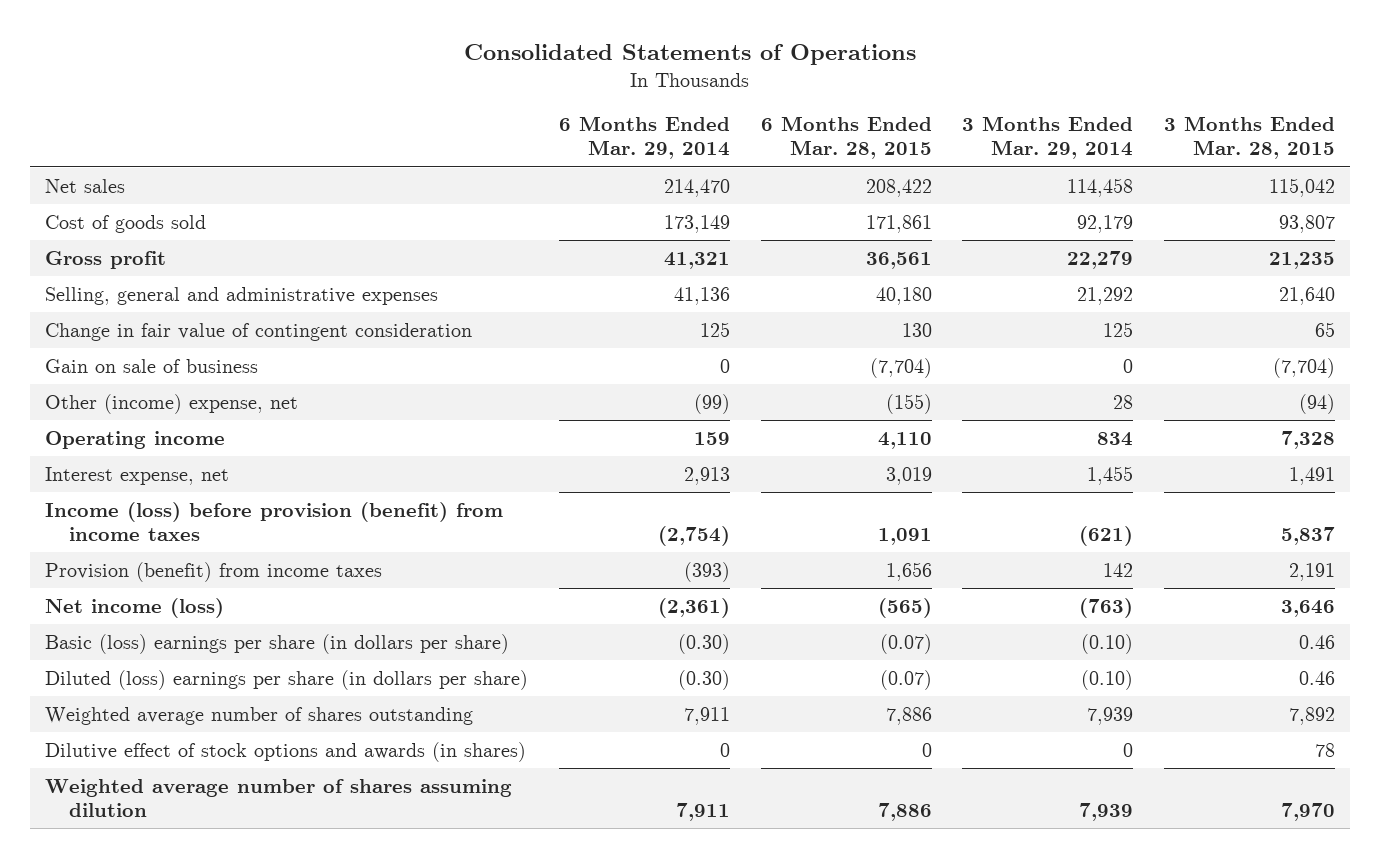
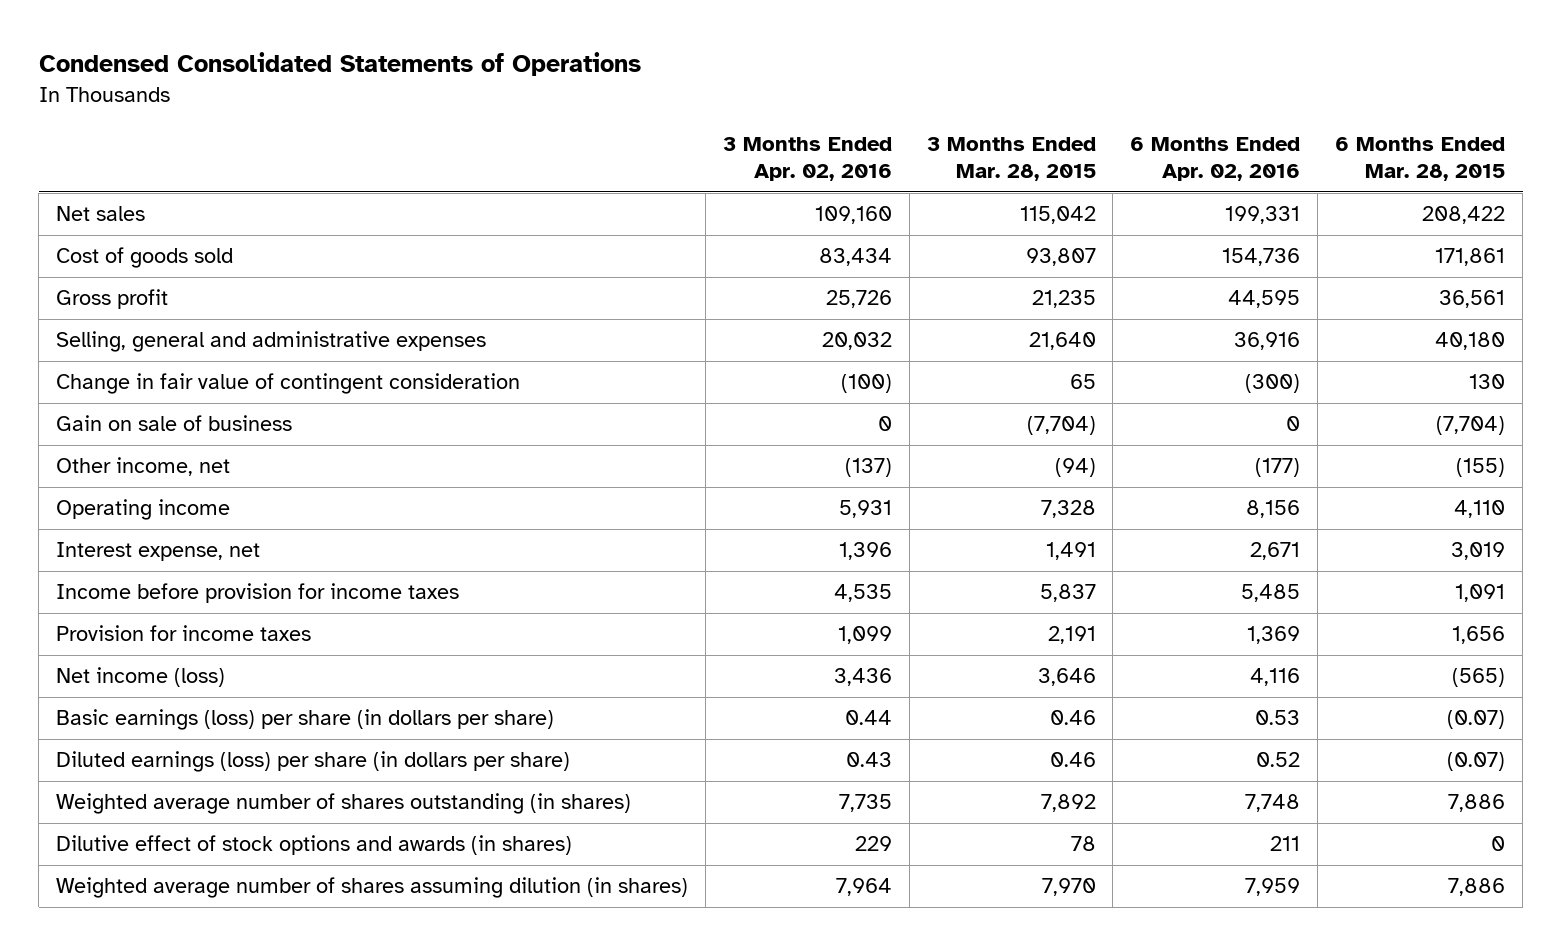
[464,44,917,66] Consolidated Statements of Operations -> [38,52,641,77] Condensed Consolidated Statements of Operations
[559,116,731,160] 6 Months Ended Mar. 29, 2014 -> none
[962,116,1134,160] 3 Months Ended Mar. 29, 2014 -> none
none -> [722,137,892,182] 3 Months Ended Apr. 02, 2016
none -> [1130,137,1301,182] 6 Months Ended Apr. 02, 2016
[45,393,299,414] Other (income) expense, net -> [56,457,231,477] Other income, net
[45,501,504,541] Income (loss) before provision (benefit) from income taxes -> [56,583,460,604] Income before provision for income taxes
[45,561,383,582] Provision (benefit) from income taxes -> [56,625,312,642] Provision for income taxes
[45,633,510,654] Basic (loss) earnings per share (in dollars per share) -> [56,709,555,731] Basic earnings (loss) per share (in dollars per share)
[45,669,529,690] Diluted (loss) earnings per share (in dollars per share) -> [56,751,571,773] Diluted earnings (loss) per share (in dollars per share)
[45,706,474,725] Weighted average number of shares outstanding -> [56,793,632,815] Weighted average number of shares outstanding (in shares)
[45,778,513,817] Weighted average number of shares assuming dilution -> [56,877,689,899] Weighted average number of shares assuming dilution (in shares)

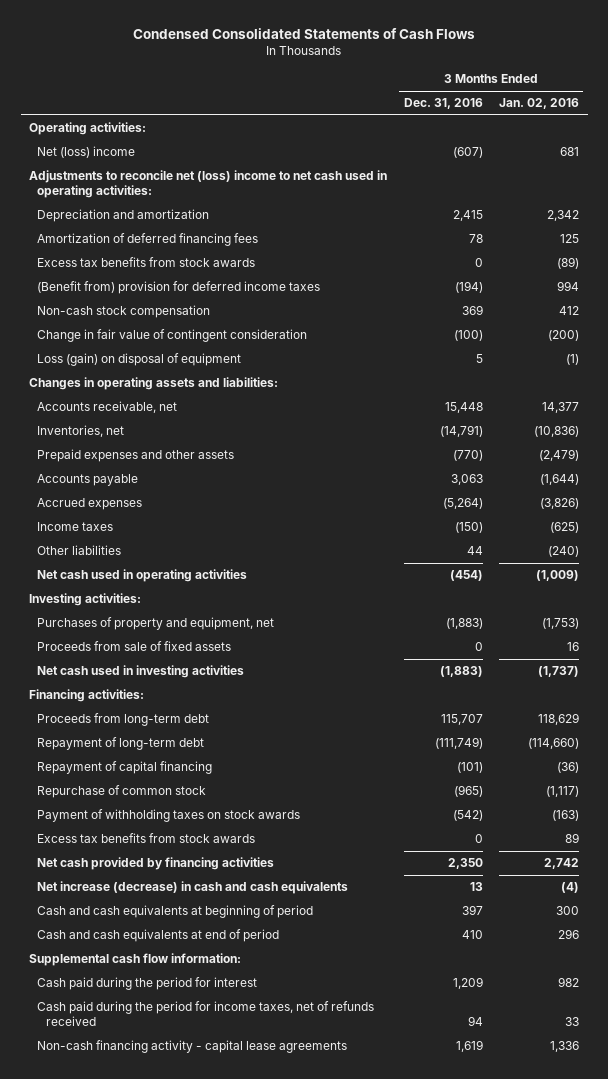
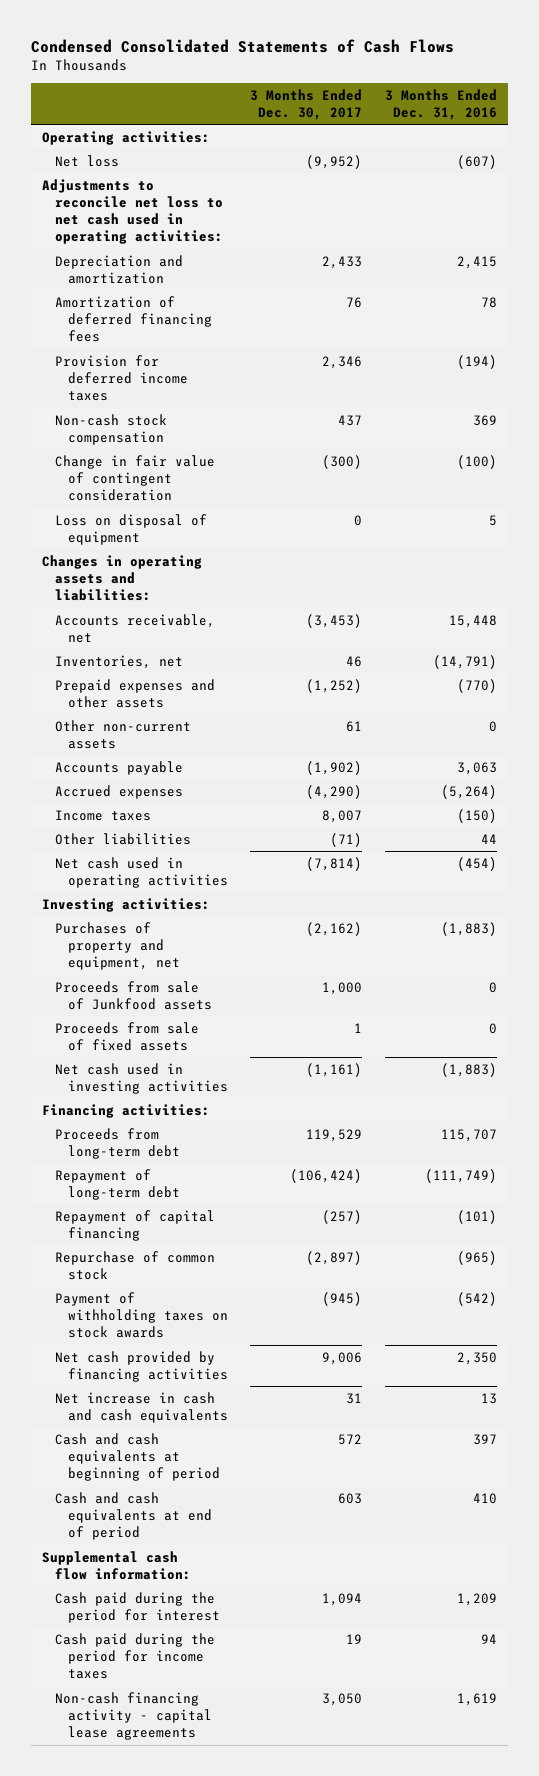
[499,98,580,110] Jan. 02, 2016 -> none
none -> [250,88,363,120] 3 Months Ended Dec. 30, 2017
[37,146,136,159] Net (loss) income -> [55,154,120,167] Net loss
[28,170,387,199] Adjustments to reconcile net (loss) income to net cash used in operating activities: -> [42,178,224,245] Adjustments to reconcile net loss to net cash used in operating activities:
[37,257,256,268] Excess tax benefits from stock awards -> none
[37,281,321,295] (Benefit from) provision for deferred income taxes -> [55,354,188,402] Provision for deferred income taxes
[37,353,242,367] Loss (gain) on disposal of equipment -> [55,513,208,545] Loss on disposal of equipment
none -> [55,719,192,749] Other non-current assets
none -> [55,980,212,1010] Proceeds from sale of Junkfood assets
[37,833,256,844] Excess tax benefits from stock awards -> none
[37,881,349,895] Net increase (decrease) in cash and cash equivalents -> [55,1391,228,1423] Net increase in cash and cash equivalents
[37,1001,375,1027] Cash paid during the period for income taxes, net of refunds received -> [55,1632,216,1680] Cash paid during the period for income taxes

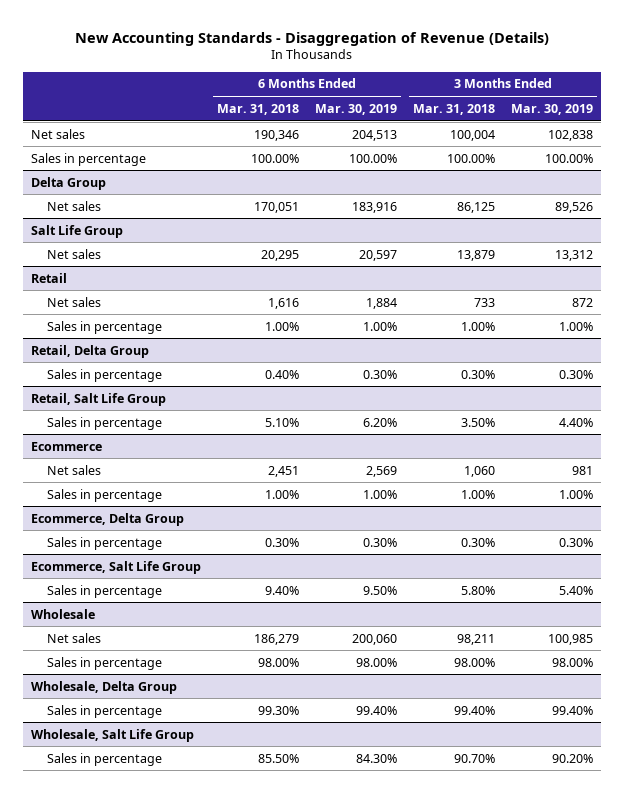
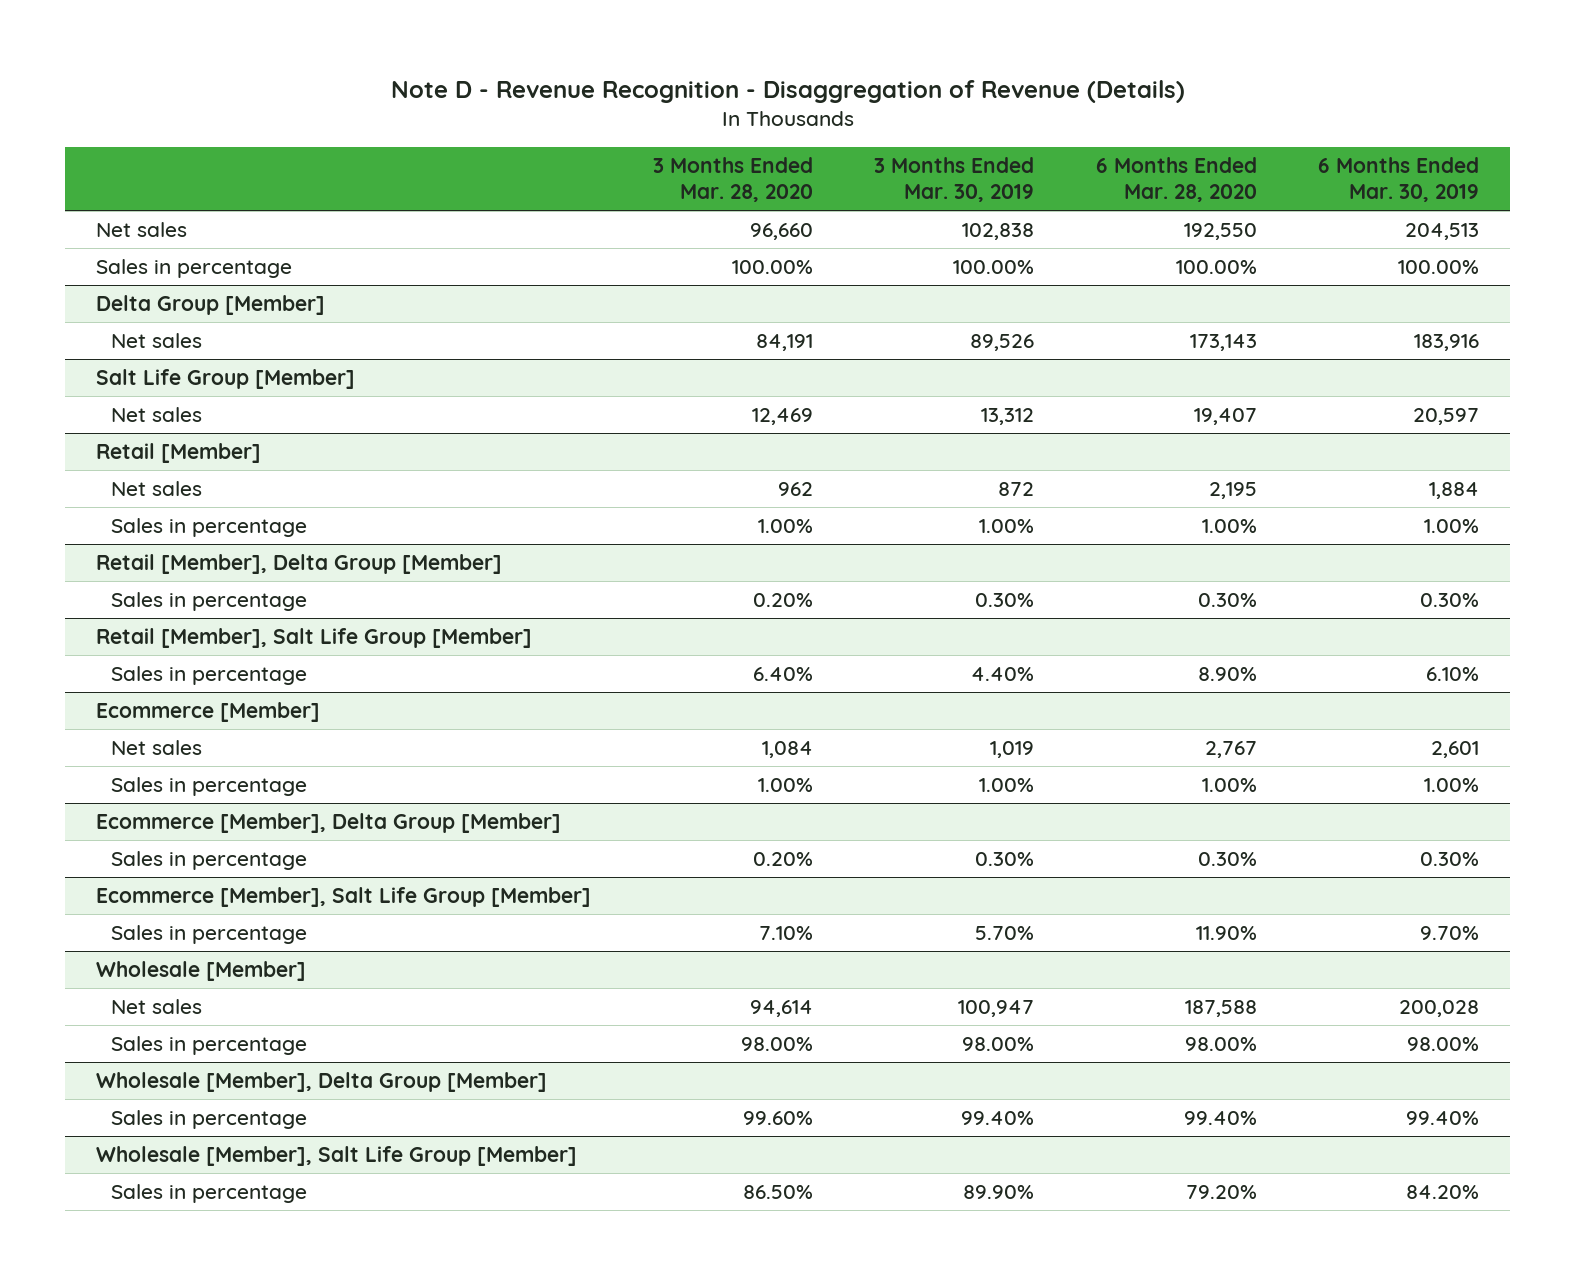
[75,31,550,46] New Accounting Standards - Disaggregation of Revenue (Details) -> [390,79,1185,103] Note D - Revenue Recognition - Disaggregation of Revenue (Details)
[217,103,300,115] Mar. 31, 2018 -> none
[413,103,496,115] Mar. 31, 2018 -> none
none -> [652,156,813,203] 3 Months Ended Mar. 28, 2020
none -> [1095,156,1257,203] 6 Months Ended Mar. 28, 2020
[31,176,107,190] Delta Group -> [96,294,326,315] Delta Group [Member]
[31,224,124,238] Salt Life Group -> [96,368,356,389] Salt Life Group [Member]
[31,272,68,283] Retail -> [96,442,262,463] Retail [Member]
[31,344,150,358] Retail, Delta Group -> [96,553,503,574] Retail [Member], Delta Group [Member]
[31,392,167,406] Retail, Salt Life Group -> [96,627,533,648] Retail [Member], Salt Life Group [Member]
[363,417,398,427] 6.20% -> [1426,666,1480,681] 6.10%
[31,441,103,451] Ecommerce -> [96,701,321,722] Ecommerce [Member]
[366,465,398,477] 2,569 -> [1431,740,1480,758] 2,601
[572,465,594,475] 981 -> [990,740,1035,758] 1,019
[31,512,185,526] Ecommerce, Delta Group -> [96,812,562,833] Ecommerce [Member], Delta Group [Member]
[31,560,202,574] Ecommerce, Salt Life Group -> [96,886,592,907] Ecommerce [Member], Salt Life Group [Member]
[363,585,398,595] 9.50% -> [1420,925,1480,940] 9.70%
[559,585,594,595] 5.40% -> [975,925,1035,940] 5.70%
[31,608,96,619] Wholesale -> [96,960,307,981] Wholesale [Member]
[352,633,398,645] 200,060 -> [1399,999,1480,1017] 200,028
[548,633,594,645] 100,985 -> [958,999,1035,1017] 100,947
[31,680,178,694] Wholesale, Delta Group -> [96,1071,548,1092] Wholesale [Member], Delta Group [Member]
[31,728,195,742] Wholesale, Salt Life Group -> [96,1145,578,1166] Wholesale [Member], Salt Life Group [Member]
[356,753,398,763] 84.30% -> [1406,1184,1480,1199] 84.20%
[552,753,594,763] 90.20% -> [963,1184,1035,1199] 89.90%

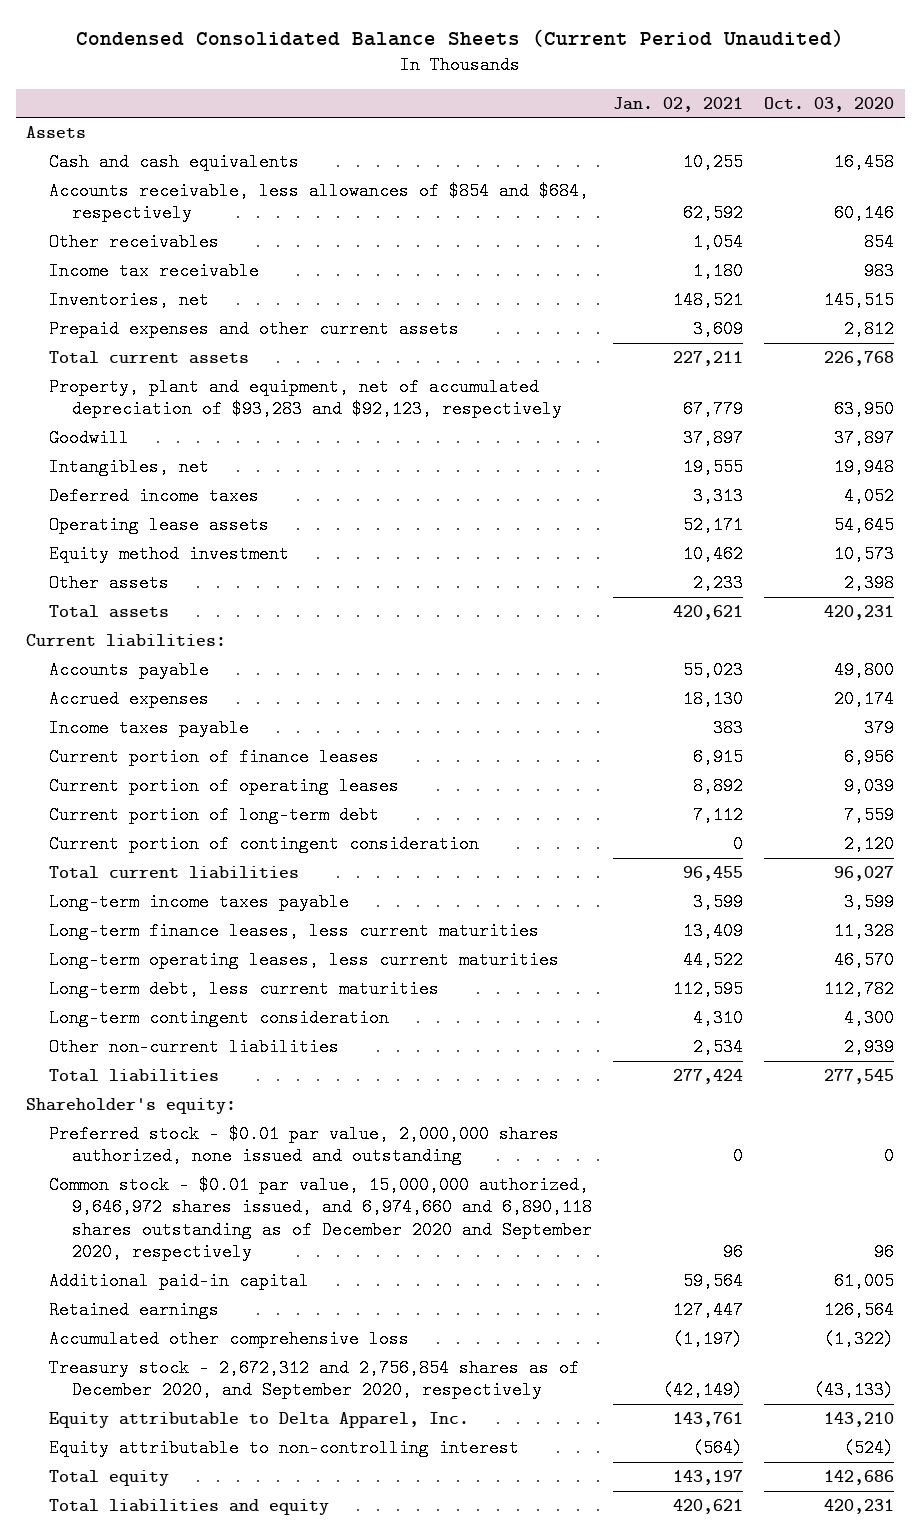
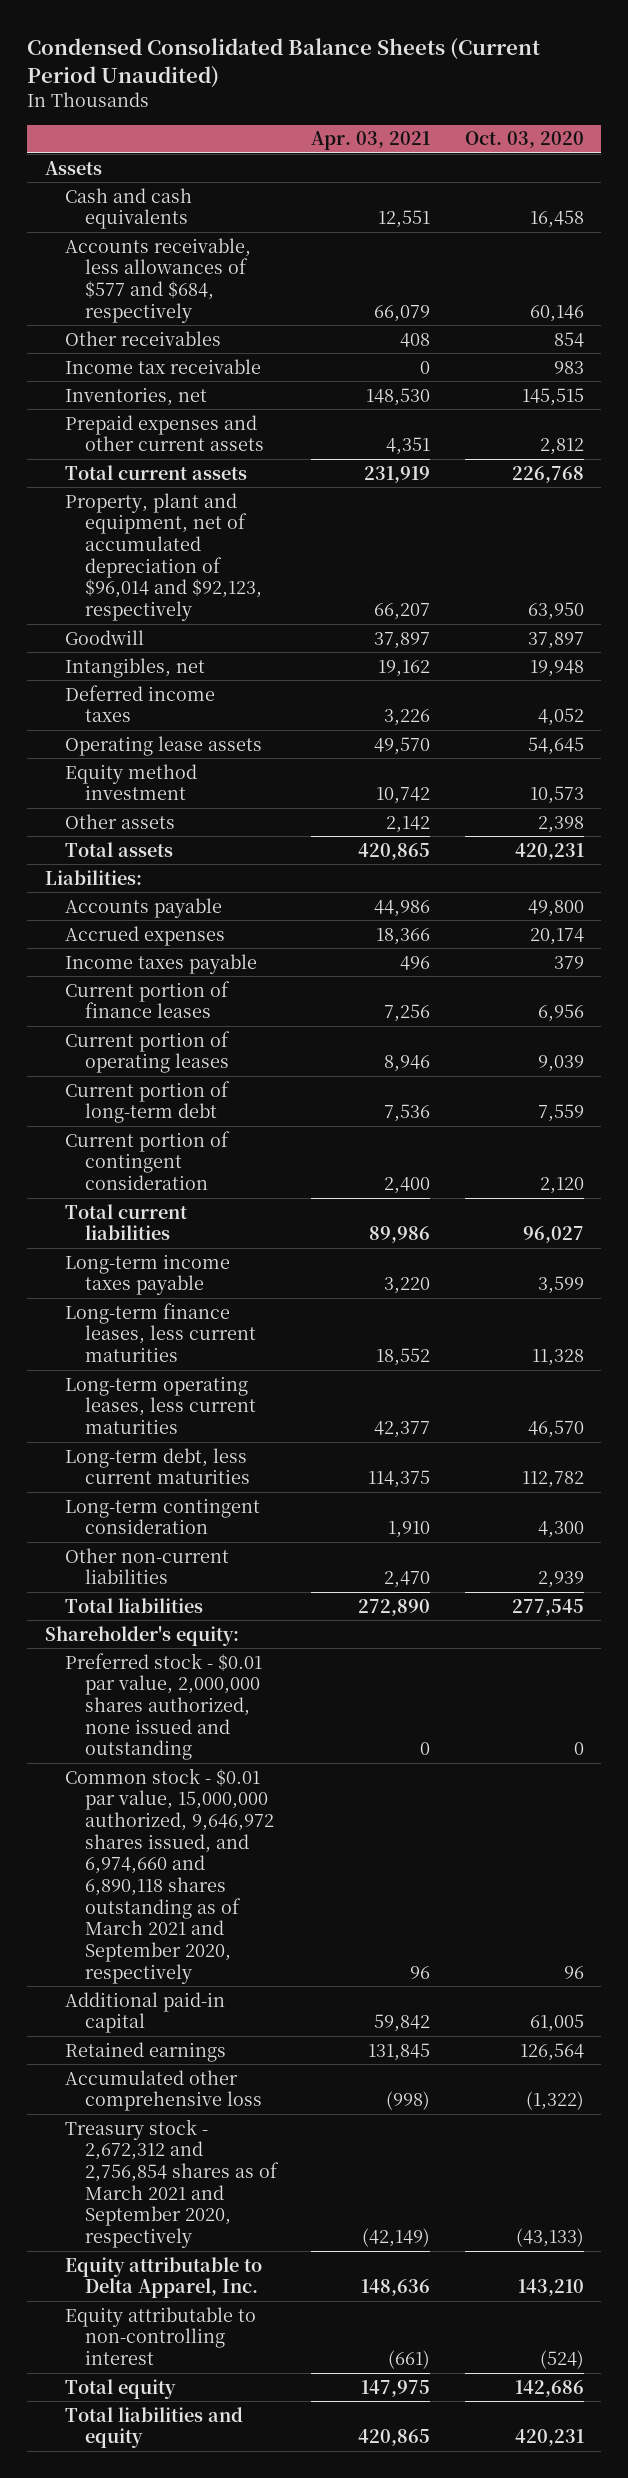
[613,96,744,112] Jan. 02, 2021 -> none
none -> [311,131,431,151] Apr. 03, 2021
[49,182,590,223] Accounts receivable, less allowances of $854 and $684, respectively -> [64,237,251,323] Accounts receivable, less allowances of $577 and $684, respectively
[49,378,563,419] Property, plant and equipment, net of accumulated depreciation of $93,283 and $92,123, respectively -> [64,492,262,621] Property, plant and equipment, net of accumulated depreciation of $96,014 and $92,123, respectively
[26,634,227,648] Current liabilities: -> [44,869,142,885] Liabilities:
[49,1176,593,1261] Common stock - $0.01 par value, 15,000,000 authorized, 9,646,972 shares issued, and 6,974,660 and 6,890,118 shares outstanding as of December 2020 and September 2020, respectively -> [64,1767,274,1984] Common stock - $0.01 par value, 15,000,000 authorized, 9,646,972 shares issued, and 6,974,660 and 6,890,118 shares outstanding as of March 2021 and September 2020, respectively
[49,1359,580,1400] Treasury stock - 2,672,312 and 2,756,854 shares as of December 2020, and September 2020, respectively -> [64,2118,279,2248] Treasury stock - 2,672,312 and 2,756,854 shares as of March 2021 and September 2020, respectively

